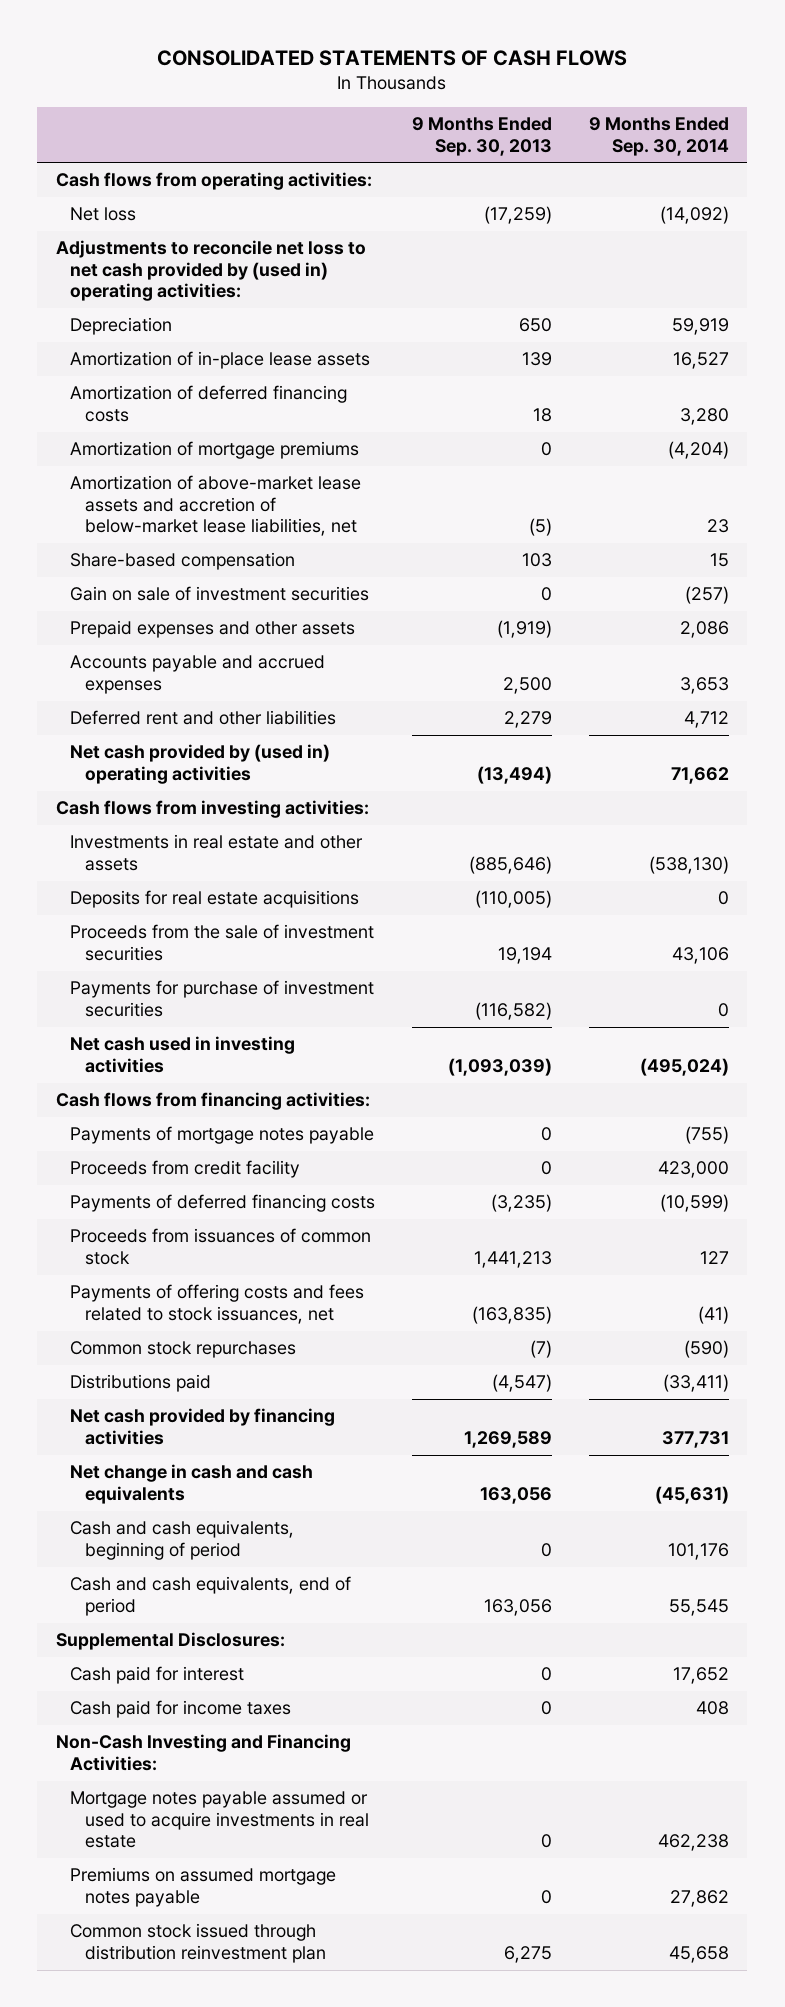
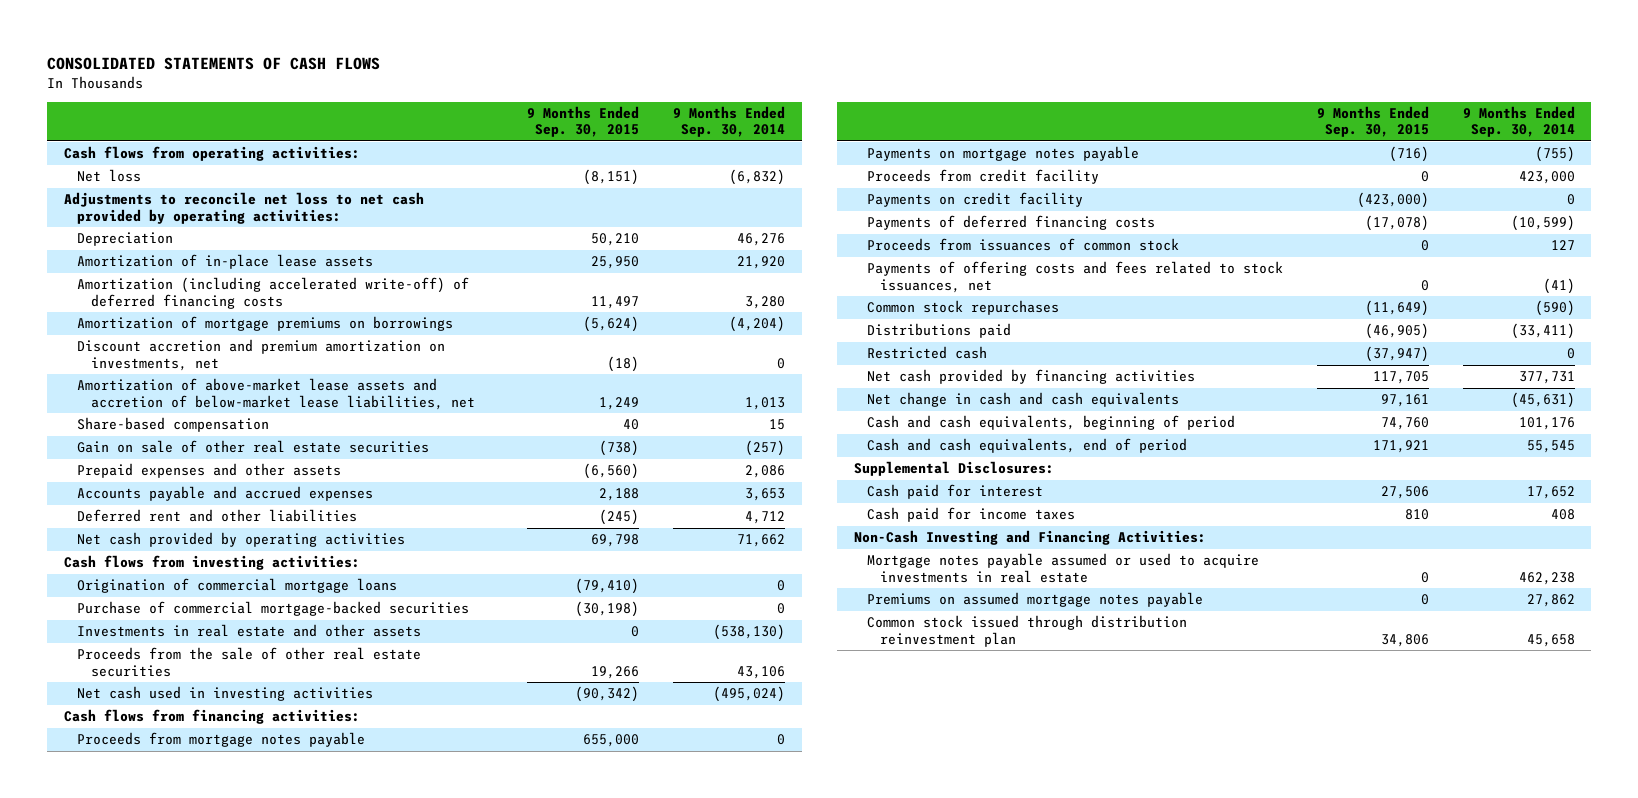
[411,117,552,156] 9 Months Ended Sep. 30, 2013 -> none
none -> [527,105,640,138] 9 Months Ended Sep. 30, 2015
[659,206,729,225] (14,092) -> [728,169,785,186] (6,832)
[55,240,366,302] Adjustments to reconcile net loss to net cash provided by (used in) operating activities: -> [63,192,424,224] Adjustments to reconcile net loss to net cash provided by operating activities:
[671,318,729,336] 59,919 -> [736,233,785,247] 46,276
[672,352,729,370] 16,527 -> [736,256,785,270] 21,920
[70,385,348,422] Amortization of deferred financing costs -> [77,277,470,309] Amortization (including accelerated write-off) of deferred financing costs
[70,441,360,460] Amortization of mortgage premiums -> [77,316,454,332] Amortization of mortgage premiums on borrowings
none -> [77,339,446,371] Discount accretion and premium amortization on investments, net
[706,519,729,534] 23 -> [744,396,785,410] 1,013
[70,586,370,602] Gain on sale of investment securities -> [77,440,430,454] Gain on sale of other real estate securities
[70,744,331,784] Net cash provided by (used in) operating activities -> [77,532,406,548] Net cash provided by operating activities
none -> [77,578,398,594] Origination of commercial mortgage loans
none -> [77,601,470,617] Purchase of commercial mortgage-backed securities
[70,890,360,909] Deposits for real estate acquisitions -> none
[70,980,375,1017] Payments for purchase of investment securities -> none
[70,924,375,961] Proceeds from the sale of investment securities -> [77,647,422,677] Proceeds from the sale of other real estate securities
none -> [77,732,366,748] Proceeds from mortgage notes payable
[70,1126,375,1145] Payments of mortgage notes payable -> [866,146,1139,162] Payments on mortgage notes payable
none -> [866,192,1083,208] Payments on credit facility
none -> [866,346,987,360] Restricted cash

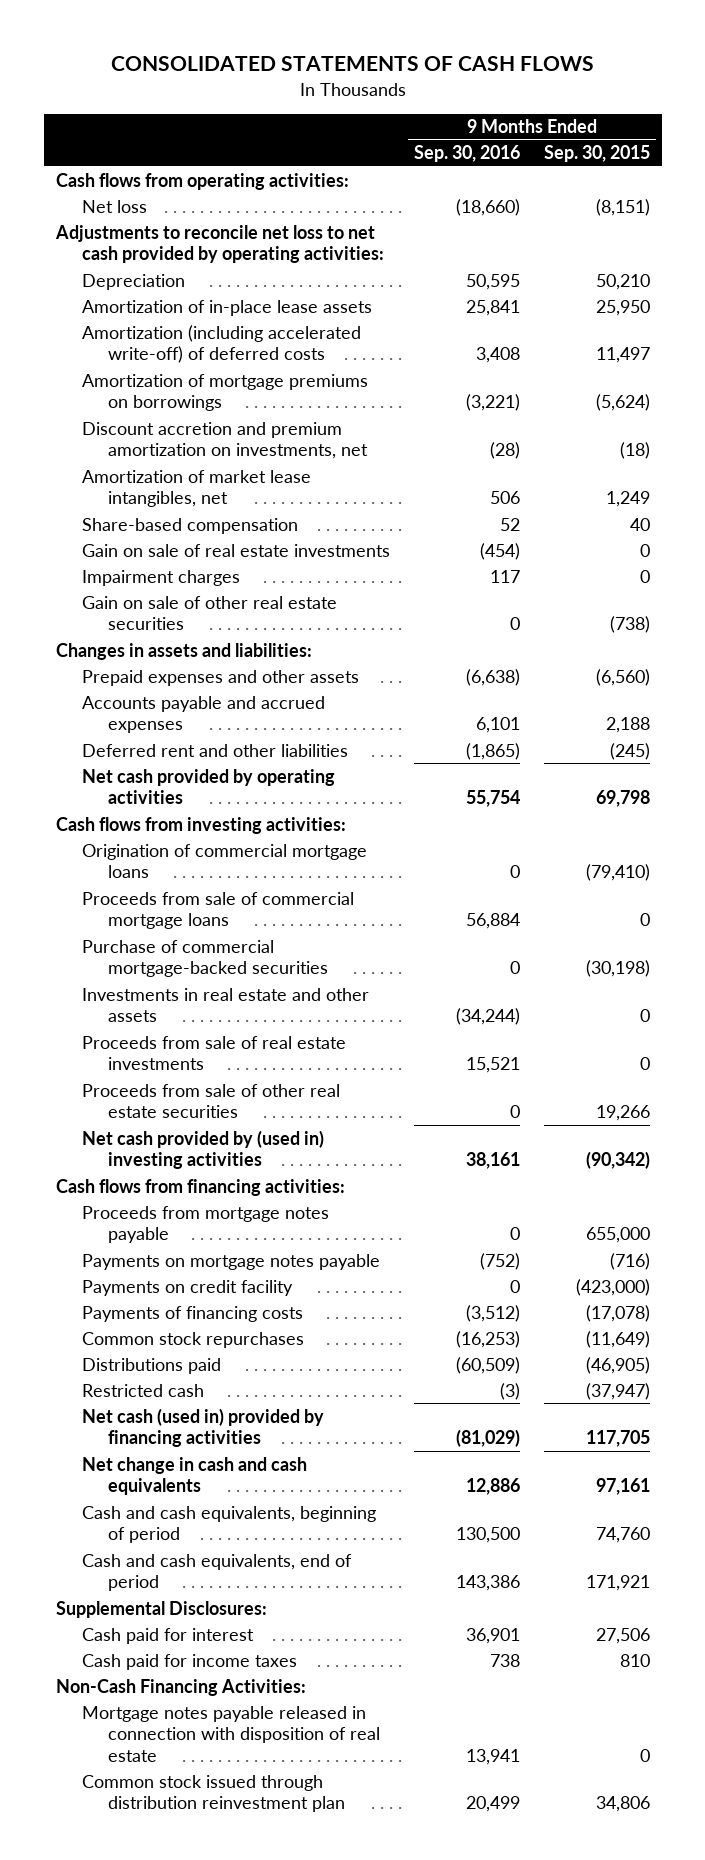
[672,105,785,138] 9 Months Ended Sep. 30, 2014 -> none
none -> [413,145,520,163] Sep. 30, 2016
[77,277,470,309] Amortization (including accelerated write-off) of deferred financing costs -> [81,324,361,364] Amortization (including accelerated write-off) of deferred costs
[77,378,475,410] Amortization of above-market lease assets and accretion of below-market lease liabilities, net -> [81,469,311,508] Amortization of market lease intangibles, net
none -> [81,543,390,557] Gain on sale of real estate investments
none -> [81,569,240,586] Impairment charges
none -> [55,642,312,660] Changes in assets and liabilities:
none -> [81,891,354,930] Proceeds from sale of commercial mortgage loans
none -> [81,1035,346,1071] Proceeds from sale of real estate investments
[77,647,422,677] Proceeds from the sale of other real estate securities -> [81,1083,340,1119] Proceeds from sale of other real estate securities
[77,686,374,702] Net cash used in investing activities -> [81,1129,324,1170] Net cash provided by (used in) investing activities
[866,169,1099,185] Proceeds from credit facility -> none
[866,238,1179,252] Proceeds from issuances of common stock -> none
[866,261,1283,293] Payments of offering costs and fees related to stock issuances, net -> none
[866,215,1155,231] Payments of deferred financing costs -> [81,1305,303,1322] Payments of financing costs
[866,369,1195,385] Net cash provided by financing activities -> [81,1407,324,1448] Net cash (used in) provided by financing activities
[866,553,1259,583] Mortgage notes payable assumed or used to acquire investments in real estate -> none
[866,592,1203,608] Premiums on assumed mortgage notes payable -> none
[853,530,1206,546] Non-Cash Investing and Financing Activities: -> [55,1678,306,1696] Non-Cash Financing Activities:
none -> [81,1705,380,1762] Mortgage notes payable released in connection with disposition of real estate

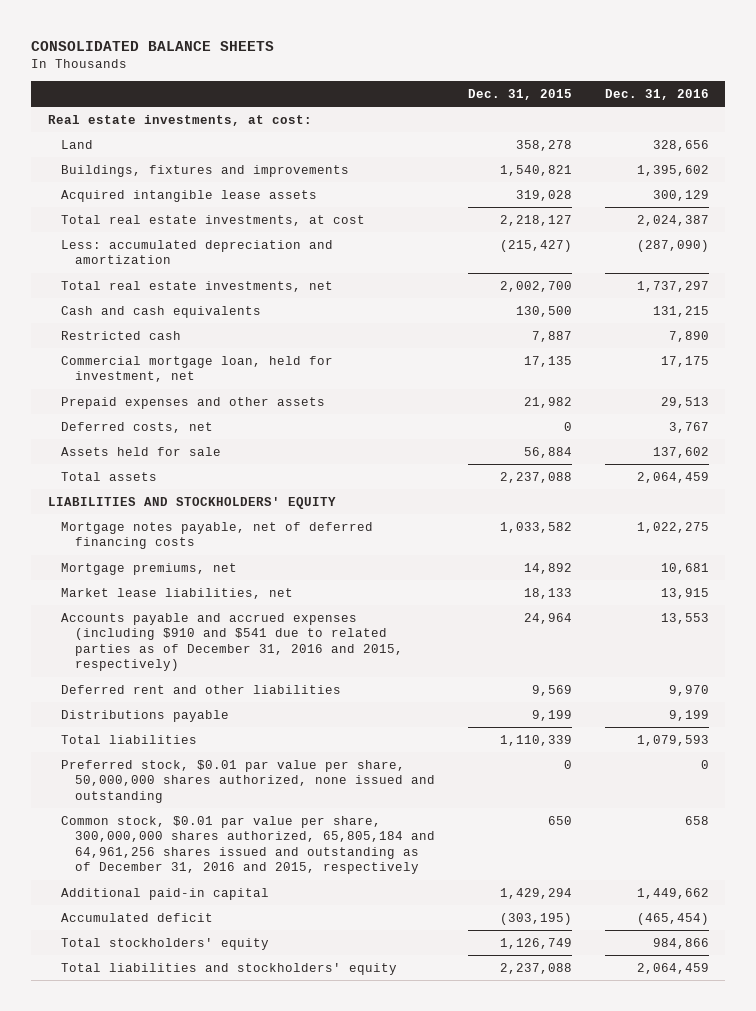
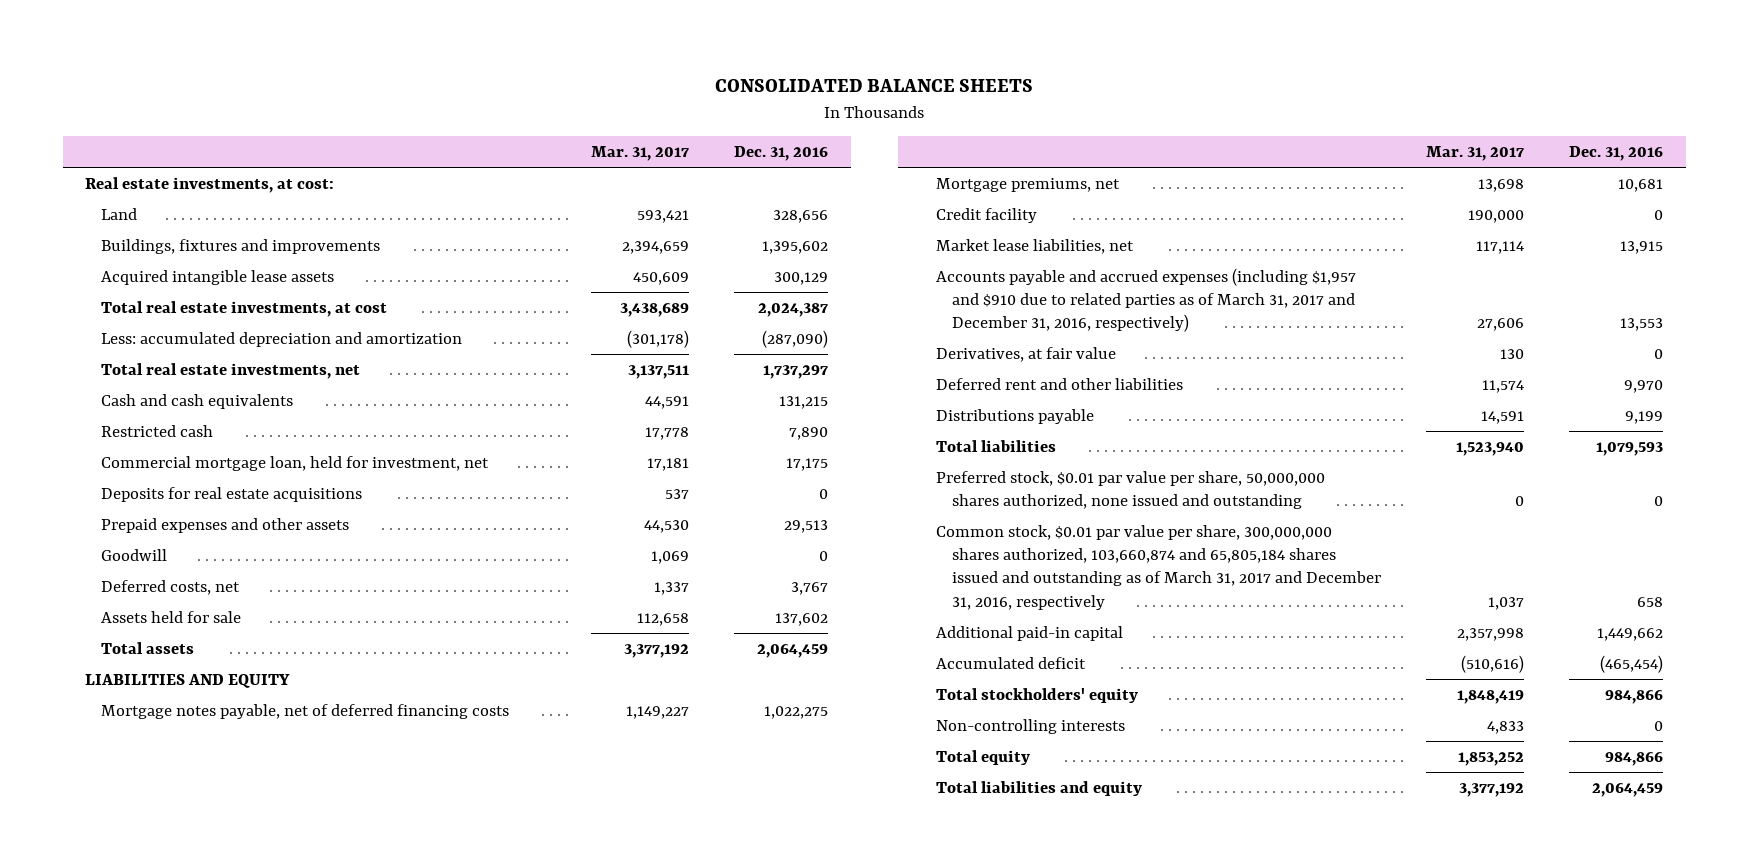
[467,88,572,100] Dec. 31, 2015 -> none
none -> [591,146,690,162] Mar. 31, 2017
none -> [101,486,363,502] Deposits for real estate acquisitions
none -> [101,548,168,561] Goodwill
[47,496,336,509] LIABILITIES AND STOCKHOLDERS' EQUITY -> [85,673,291,688] LIABILITIES AND EQUITY
none -> [936,207,1038,223] Credit facility
[61,612,403,672] Accounts payable and accrued expenses (including $910 and $541 due to related parties as of December 31, 2016 and 2015, respectively) -> [936,267,1357,333] Accounts payable and accrued expenses (including $1,957 and $910 due to related parties as of March 31, 2017 and December 31, 2016, respectively)
none -> [936,346,1117,362] Derivatives, at fair value
[61,815,435,875] Common stock, $0.01 par value per share, 300,000,000 shares authorized, 65,805,184 and 64,961,256 shares issued and outstanding as of December 31, 2016 and 2015, respectively -> [936,524,1382,610] Common stock, $0.01 par value per share, 300,000,000 shares authorized, 103,660,874 and 65,805,184 shares issued and outstanding as of March 31, 2017 and December 31, 2016, respectively
none -> [936,718,1126,734] Non-controlling interests
none -> [936,749,1031,765] Total equity
[61,962,398,975] Total liabilities and stockholders' equity -> [936,780,1143,796] Total liabilities and equity

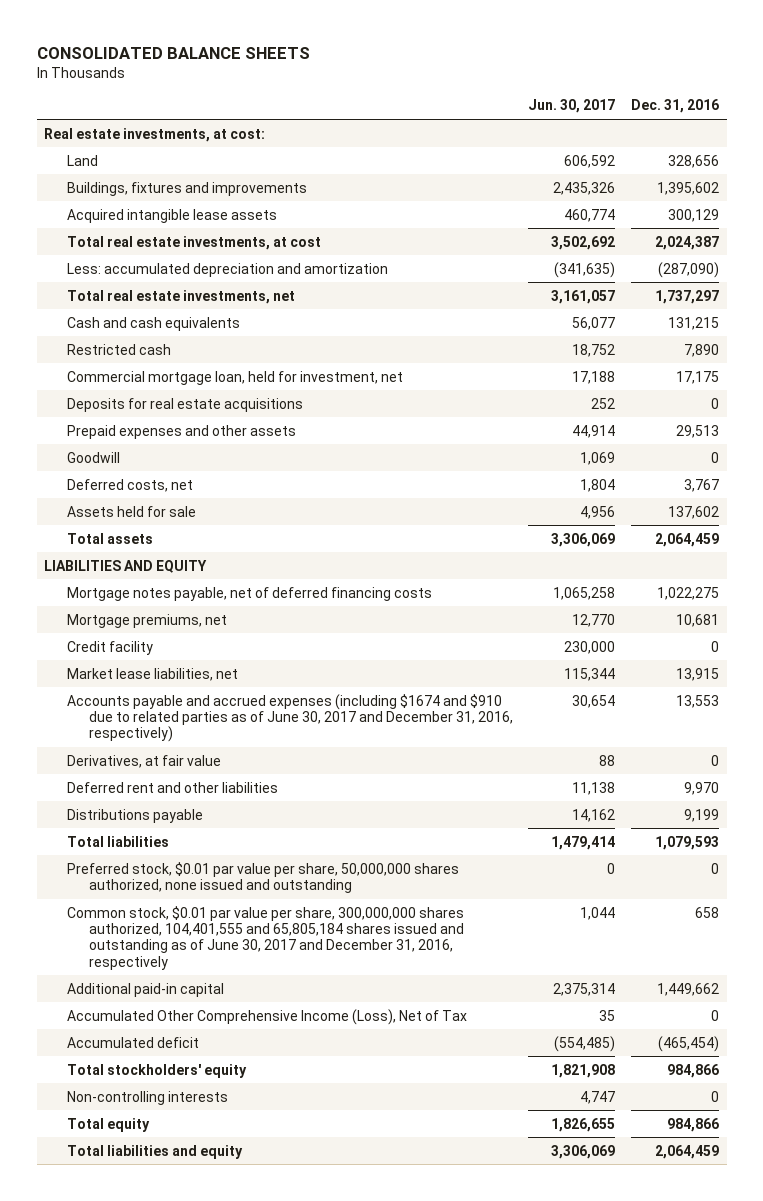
[591,146,690,162] Mar. 31, 2017 -> none
none -> [528,99,616,114] Jun. 30, 2017
[936,267,1357,333] Accounts payable and accrued expenses (including $1,957 and $910 due to related parties as of March 31, 2017 and December 31, 2016, respectively) -> [66,693,513,743] Accounts payable and accrued expenses (including $1674 and $910 due to related parties as of June 30, 2017 and December 31, 2016, respectively)
[936,524,1382,610] Common stock, $0.01 par value per share, 300,000,000 shares authorized, 103,660,874 and 65,805,184 shares issued and outstanding as of March 31, 2017 and December 31, 2016, respectively -> [66,905,464,970] Common stock, $0.01 par value per share, 300,000,000 shares authorized, 104,401,555 and 65,805,184 shares issued and outstanding as of June 30, 2017 and December 31, 2016, respectively
none -> [66,1008,467,1025] Accumulated Other Comprehensive Income (Loss), Net of Tax

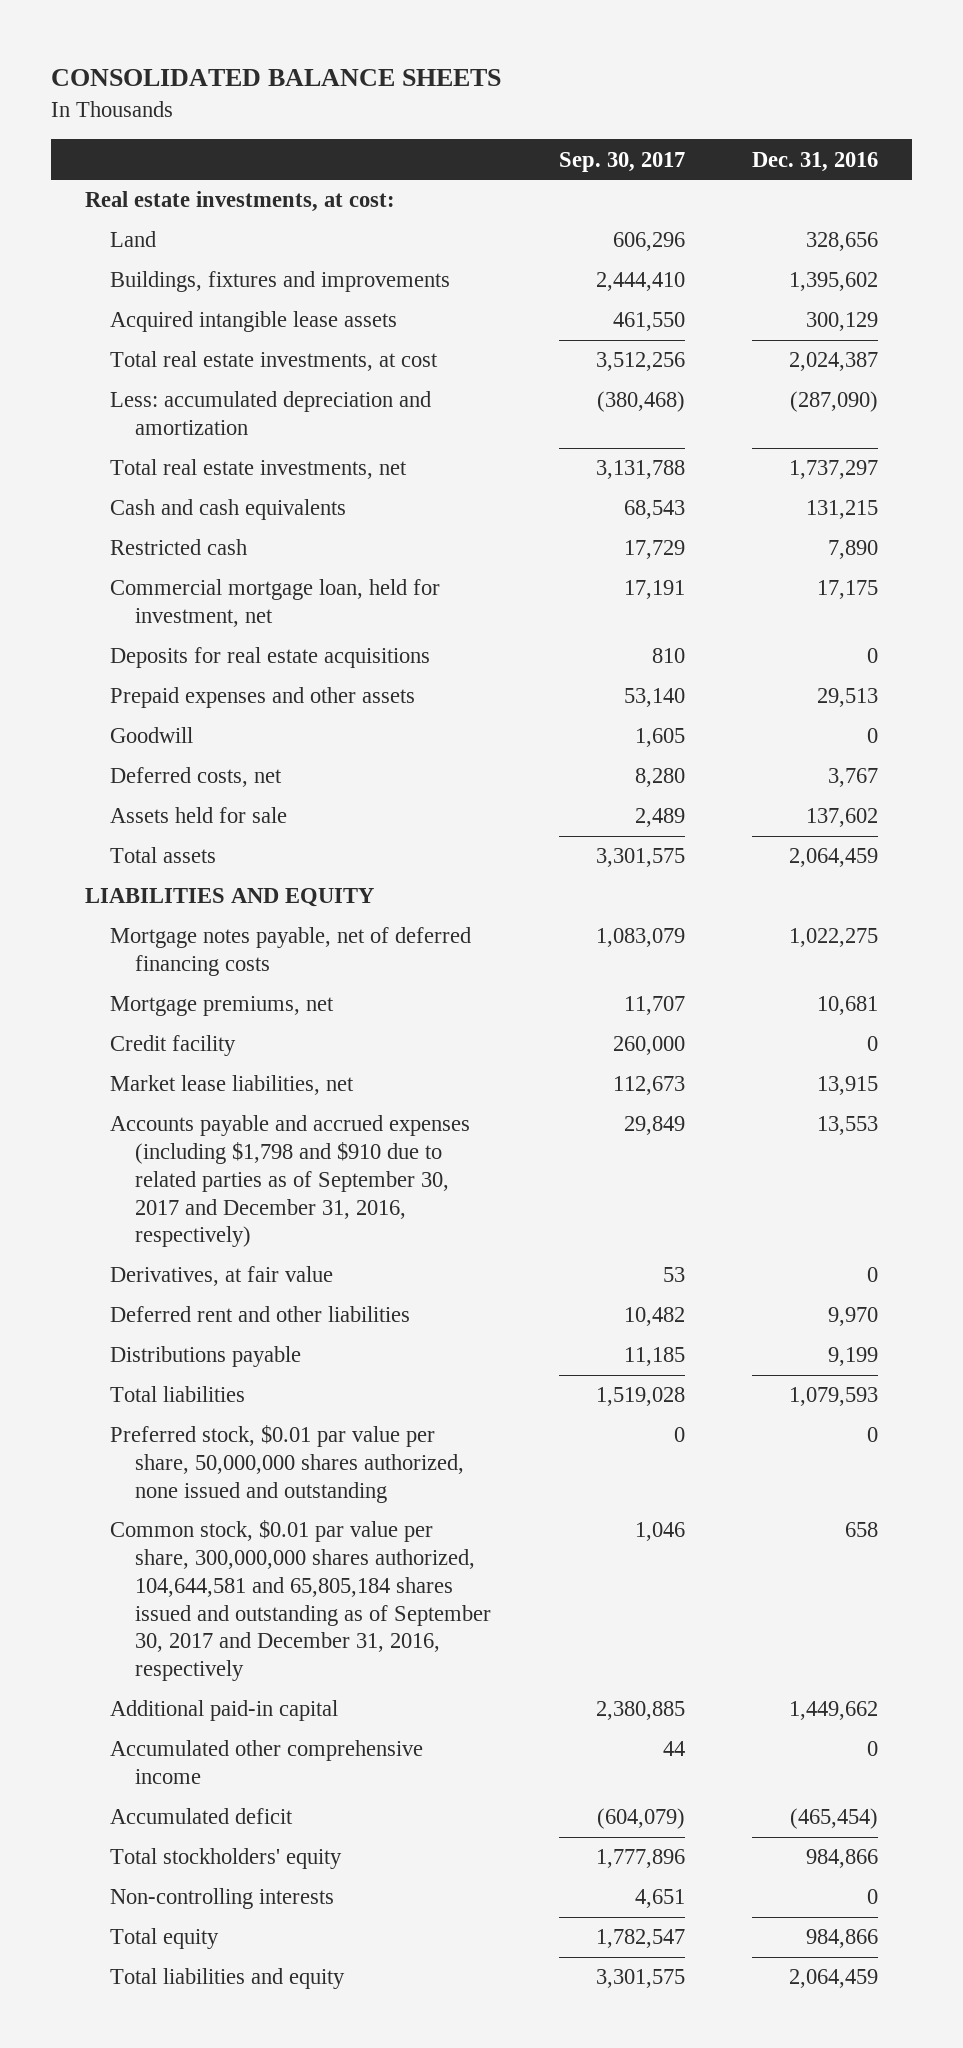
[528,99,616,114] Jun. 30, 2017 -> none
none -> [558,151,685,172] Sep. 30, 2017
[66,693,513,743] Accounts payable and accrued expenses (including $1674 and $910 due to related parties as of June 30, 2017 and December 31, 2016, respectively) -> [109,1115,470,1248] Accounts payable and accrued expenses (including $1,798 and $910 due to related parties as of September 30, 2017 and December 31, 2016, respectively)
[66,905,464,970] Common stock, $0.01 par value per share, 300,000,000 shares authorized, 104,401,555 and 65,805,184 shares issued and outstanding as of June 30, 2017 and December 31, 2016, respectively -> [109,1520,492,1682] Common stock, $0.01 par value per share, 300,000,000 shares authorized, 104,644,581 and 65,805,184 shares issued and outstanding as of September 30, 2017 and December 31, 2016, respectively
[66,1008,467,1025] Accumulated Other Comprehensive Income (Loss), Net of Tax -> [109,1740,423,1785] Accumulated other comprehensive income

